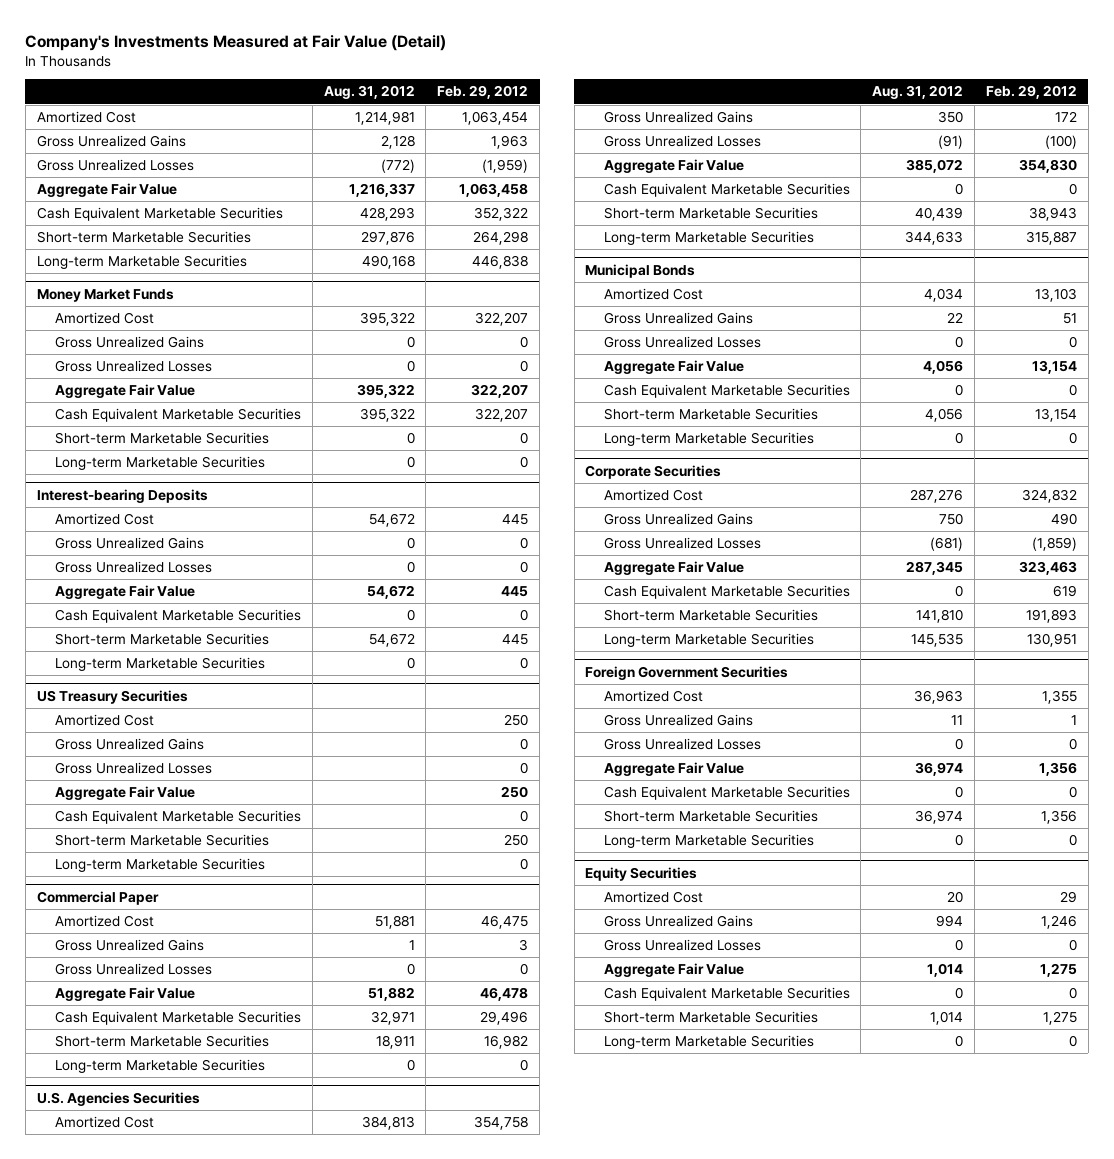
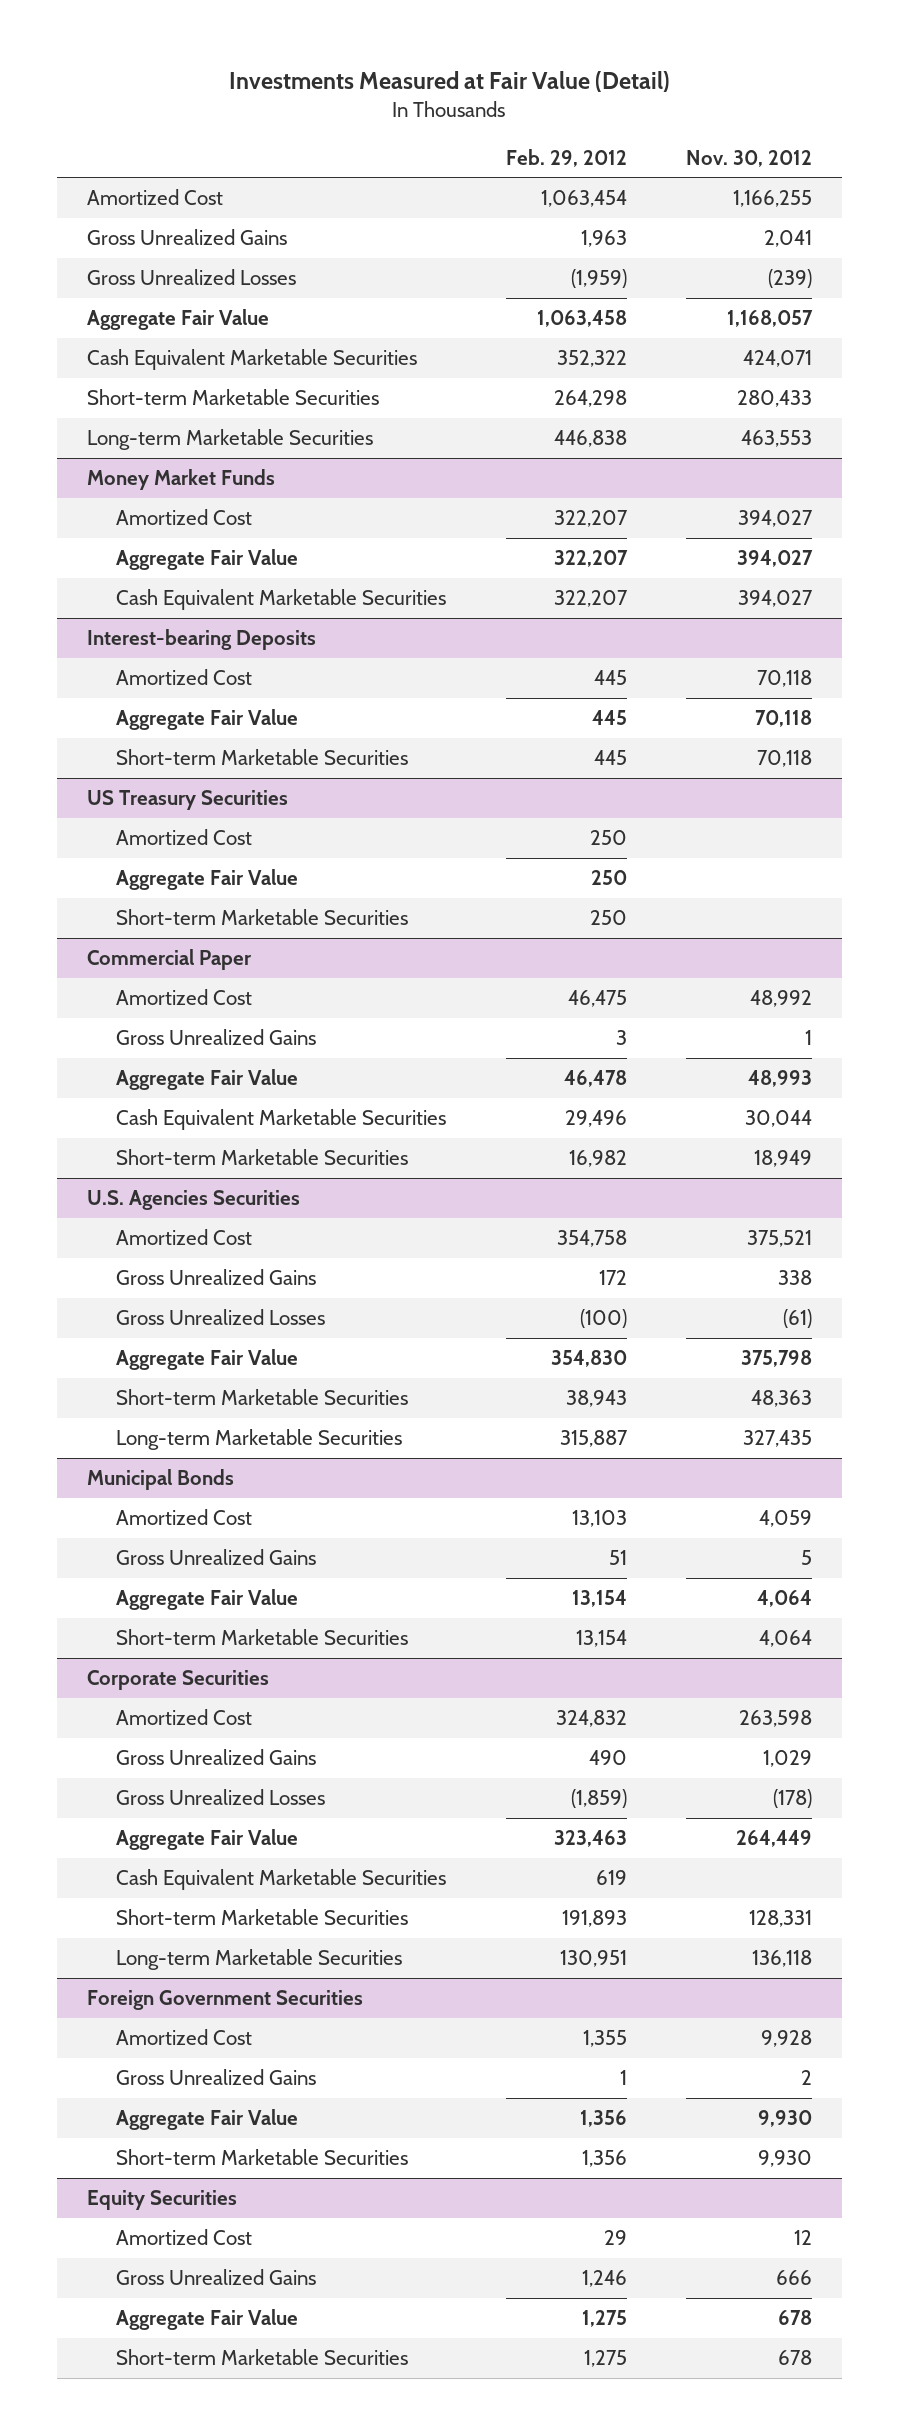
[25,34,447,51] Company's Investments Measured at Fair Value (Detail) -> [229,70,671,92] Investments Measured at Fair Value (Detail)
[323,85,415,100] Aug. 31, 2012 -> none
none -> [685,149,812,167] Nov. 30, 2012
[54,335,204,348] Gross Unrealized Gains -> none
[54,359,212,372] Gross Unrealized Losses -> none
[54,431,269,444] Short-term Marketable Securities -> none
[54,455,265,470] Long-term Marketable Securities -> none
[54,536,204,549] Gross Unrealized Gains -> none
[54,560,212,573] Gross Unrealized Losses -> none
[54,608,301,623] Cash Equivalent Marketable Securities -> none
[54,656,265,671] Long-term Marketable Securities -> none
[54,737,204,750] Gross Unrealized Gains -> none
[54,761,212,774] Gross Unrealized Losses -> none
[54,809,301,824] Cash Equivalent Marketable Securities -> none
[54,857,265,872] Long-term Marketable Securities -> none
[54,962,212,975] Gross Unrealized Losses -> none
[54,1058,265,1073] Long-term Marketable Securities -> none
[603,182,850,197] Cash Equivalent Marketable Securities -> none
[603,335,761,348] Gross Unrealized Losses -> none
[603,383,850,398] Cash Equivalent Marketable Securities -> none
[603,431,814,446] Long-term Marketable Securities -> none
[603,737,761,750] Gross Unrealized Losses -> none
[603,785,850,800] Cash Equivalent Marketable Securities -> none
[603,833,814,848] Long-term Marketable Securities -> none
[603,938,761,951] Gross Unrealized Losses -> none
[603,986,850,1001] Cash Equivalent Marketable Securities -> none
[603,1034,814,1049] Long-term Marketable Securities -> none

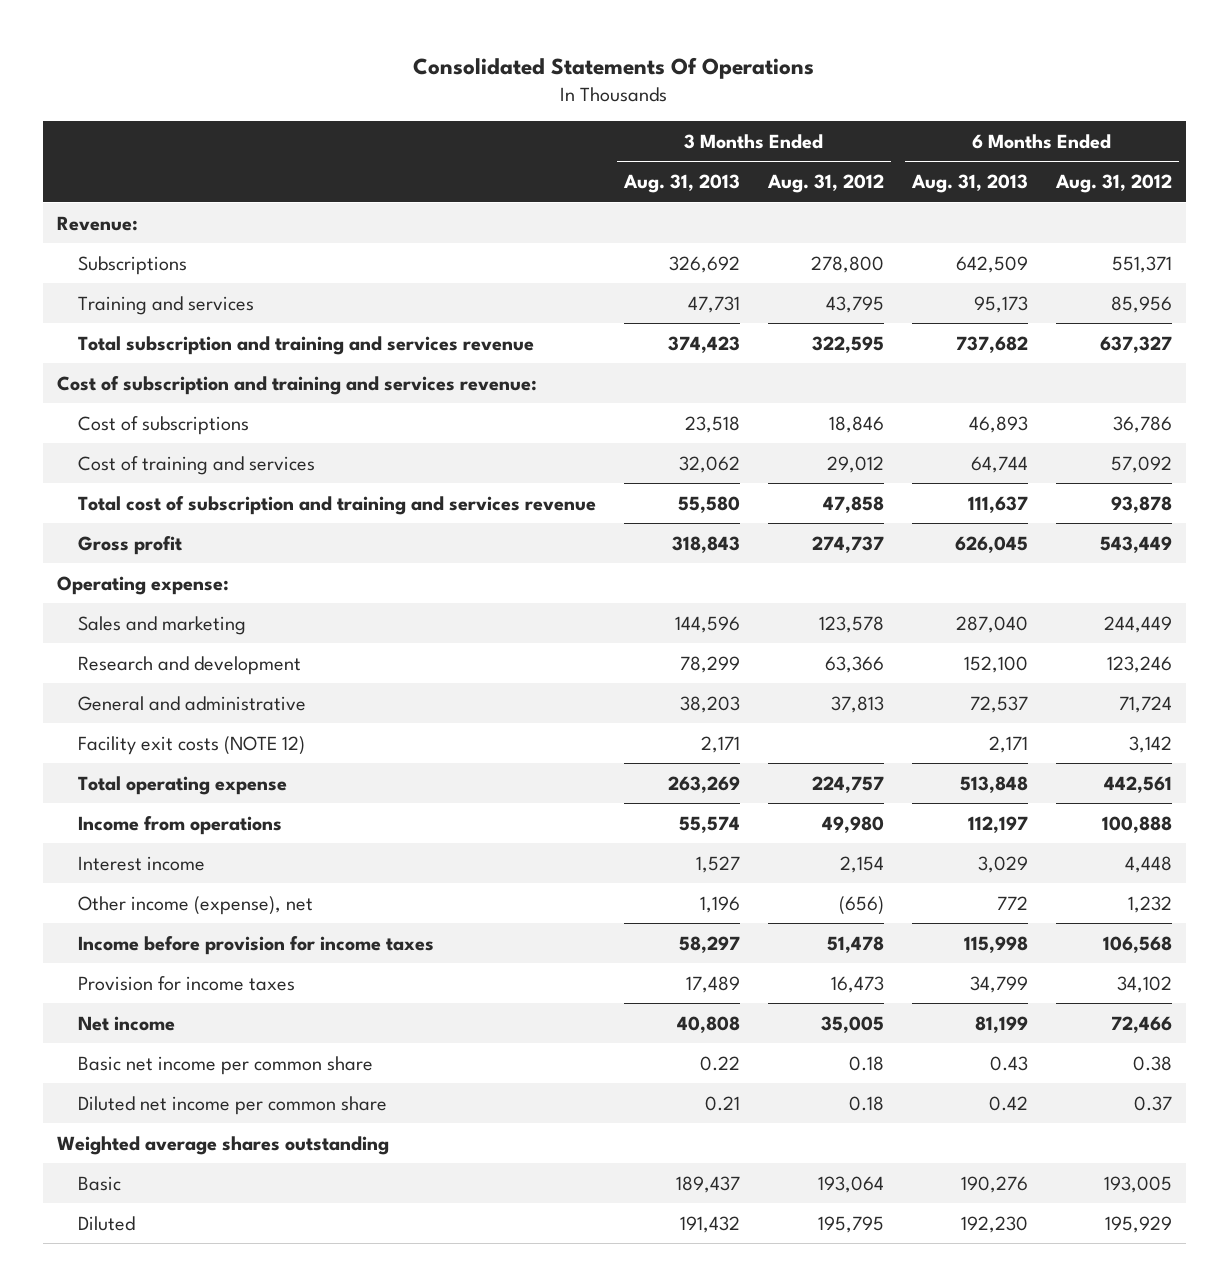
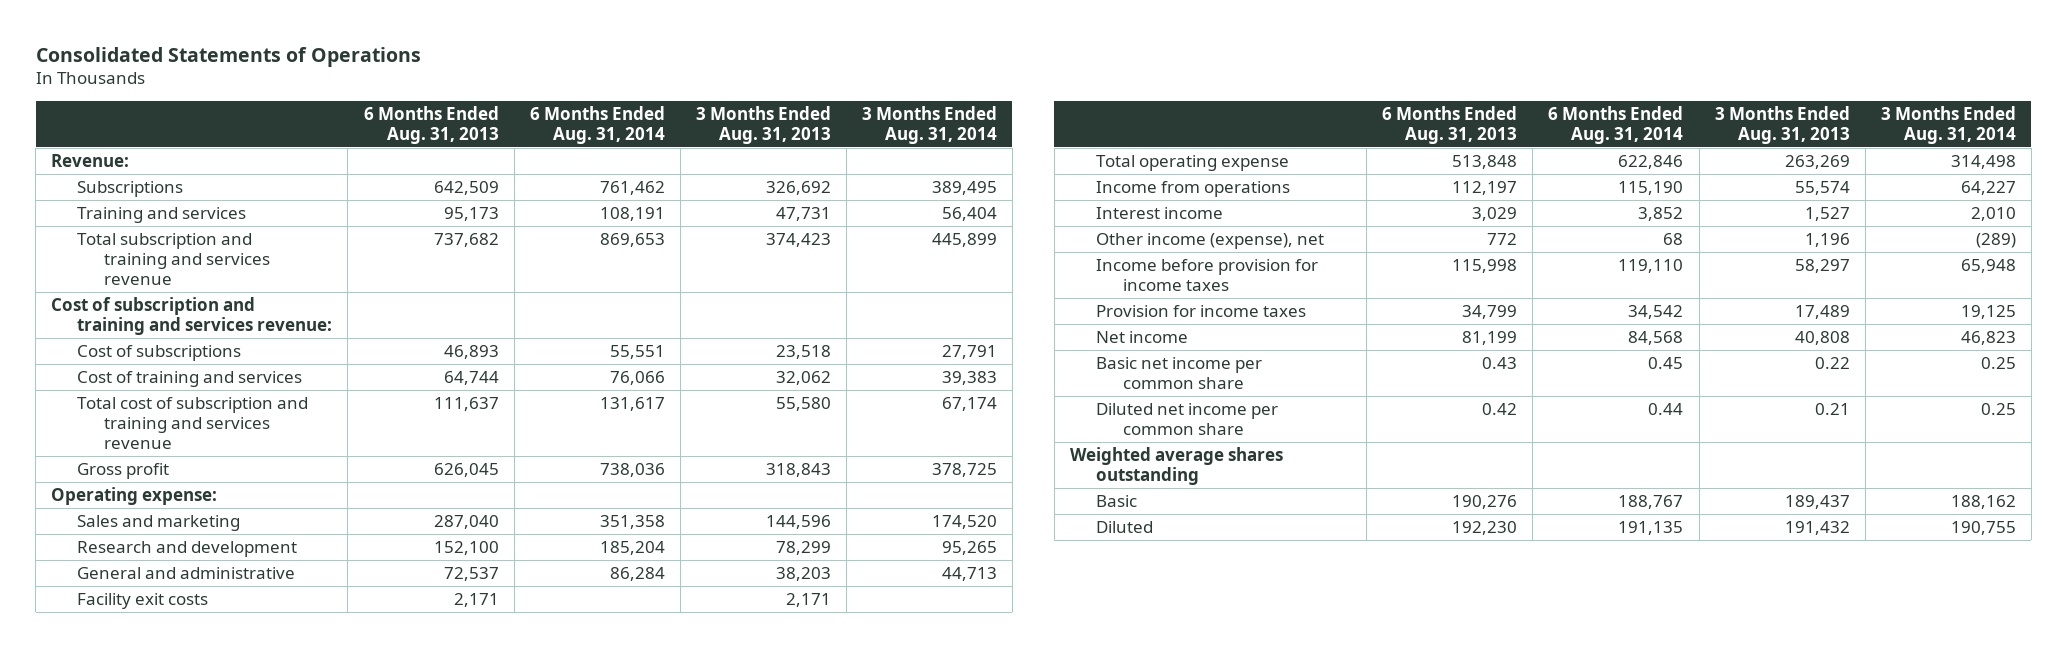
[413,56,815,79] Consolidated Statements Of Operations -> [35,46,421,67] Consolidated Statements of Operations
[767,174,885,194] Aug. 31, 2012 -> none
[1055,174,1173,194] Aug. 31, 2012 -> none
none -> [529,105,665,144] 6 Months Ended Aug. 31, 2014
none -> [861,105,997,144] 3 Months Ended Aug. 31, 2014
[78,735,306,755] Facility exit costs (NOTE 12) -> [77,592,209,609] Facility exit costs

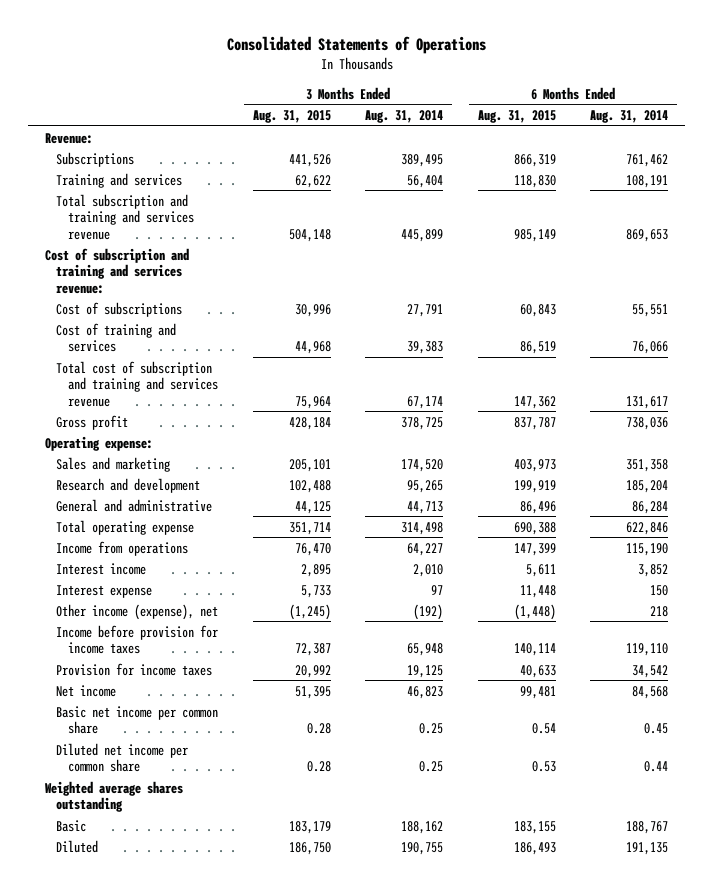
[363,105,499,144] 6 Months Ended Aug. 31, 2013 -> none
[695,105,831,144] 3 Months Ended Aug. 31, 2013 -> none
none -> [252,110,331,124] Aug. 31, 2015
none -> [477,110,556,124] Aug. 31, 2015
[77,592,209,609] Facility exit costs -> none
none -> [56,584,153,598] Interest expense
[1663,232,1684,245] 68 -> [650,605,669,617] 218
[1975,232,2016,248] (289) -> [413,603,444,620] (192)

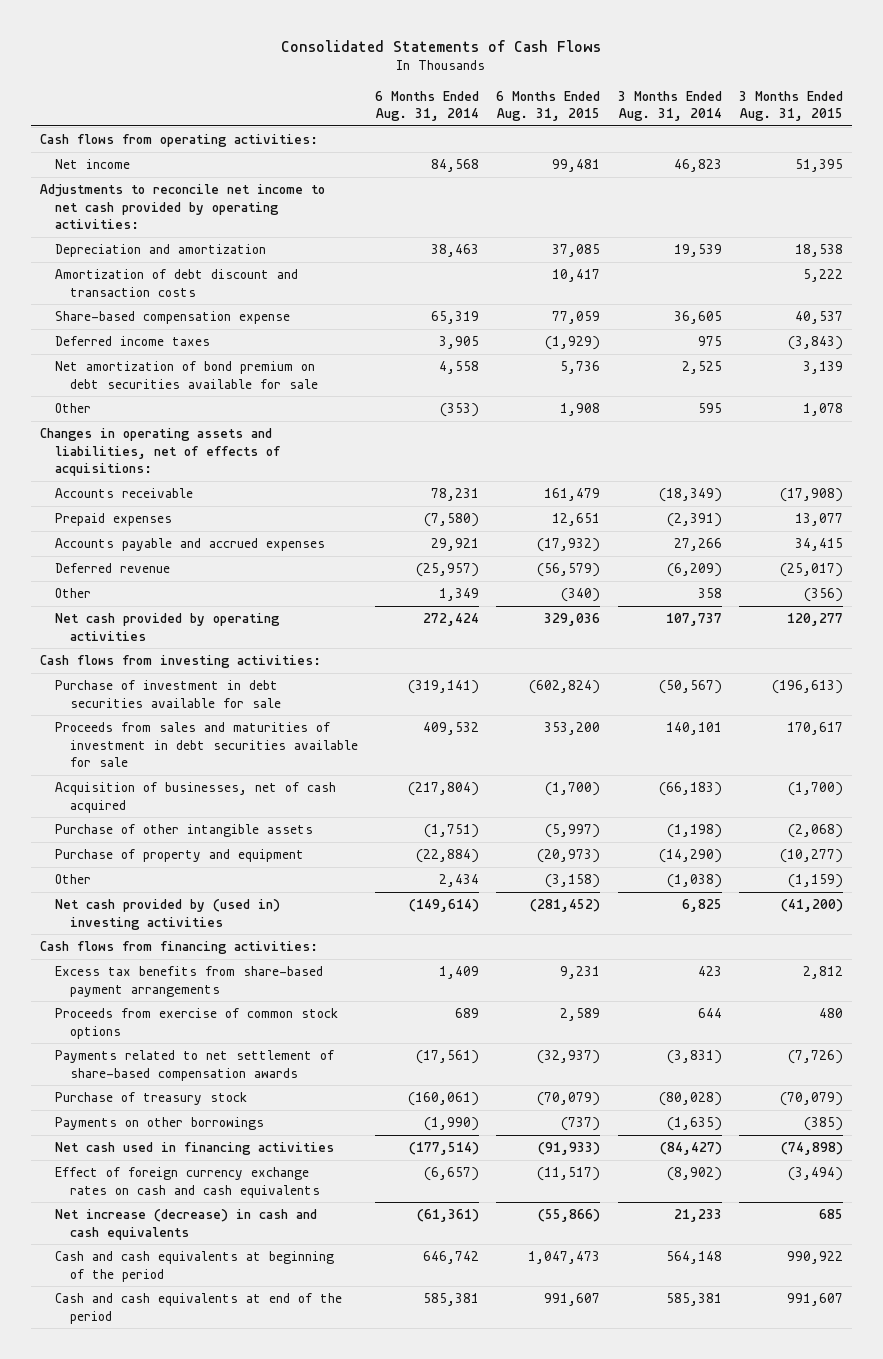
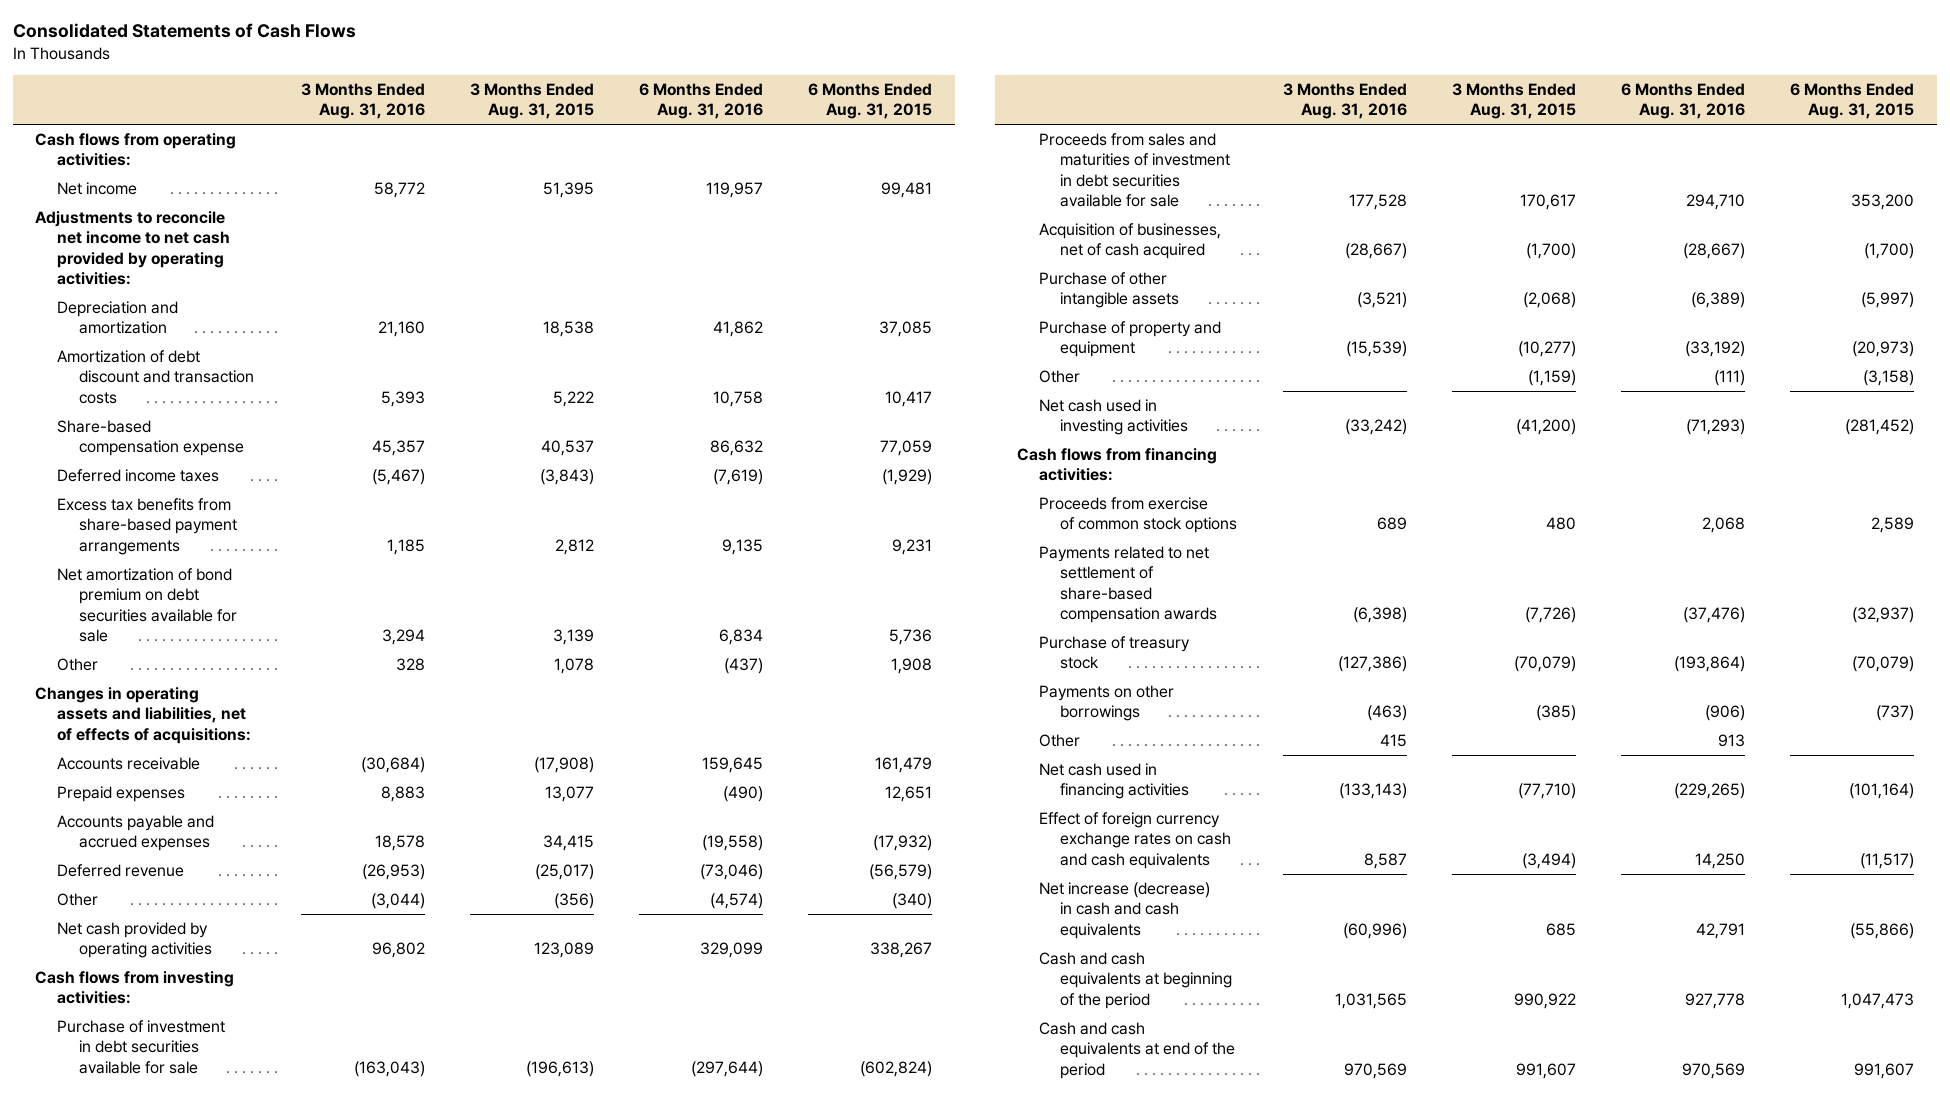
[375,90,480,122] 6 Months Ended Aug. 31, 2014 -> none
[617,90,722,122] 3 Months Ended Aug. 31, 2014 -> none
none -> [300,83,425,120] 3 Months Ended Aug. 31, 2016
none -> [639,83,764,120] 6 Months Ended Aug. 31, 2016
[54,966,323,997] Excess tax benefits from share-based payment arrangements -> [57,498,237,555] Excess tax benefits from share-based payment arrangements
[544,613,601,627] 329,036 -> [870,942,933,959] 338,267
[786,613,843,627] 120,277 -> [533,942,594,959] 123,089
[54,899,280,930] Net cash provided by (used in) investing activities -> [1038,399,1189,436] Net cash used in investing activities
none -> [1038,734,1080,748] Other
[538,1142,601,1156] (91,933) -> [1849,783,1915,800] (101,164)
[780,1142,843,1156] (74,898) -> [1517,783,1576,800] (77,710)

